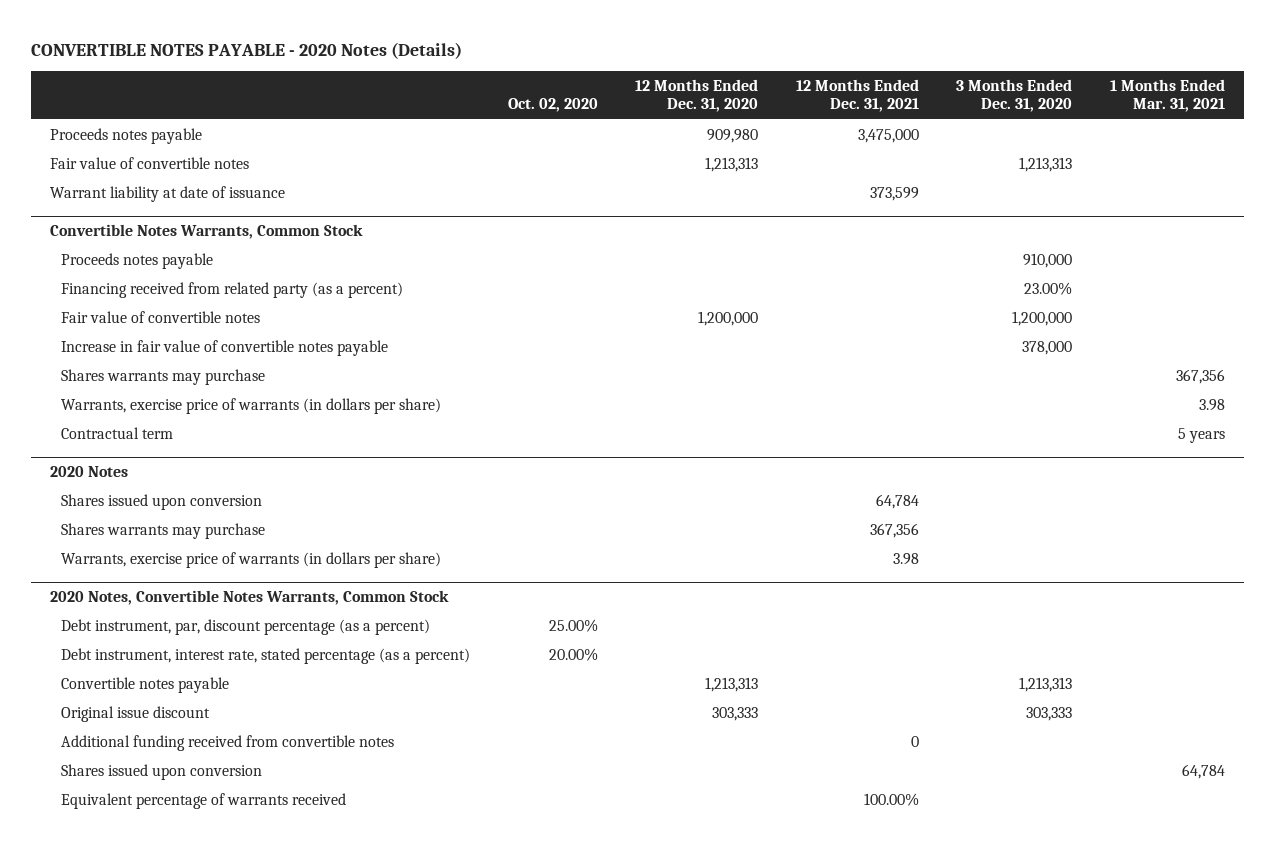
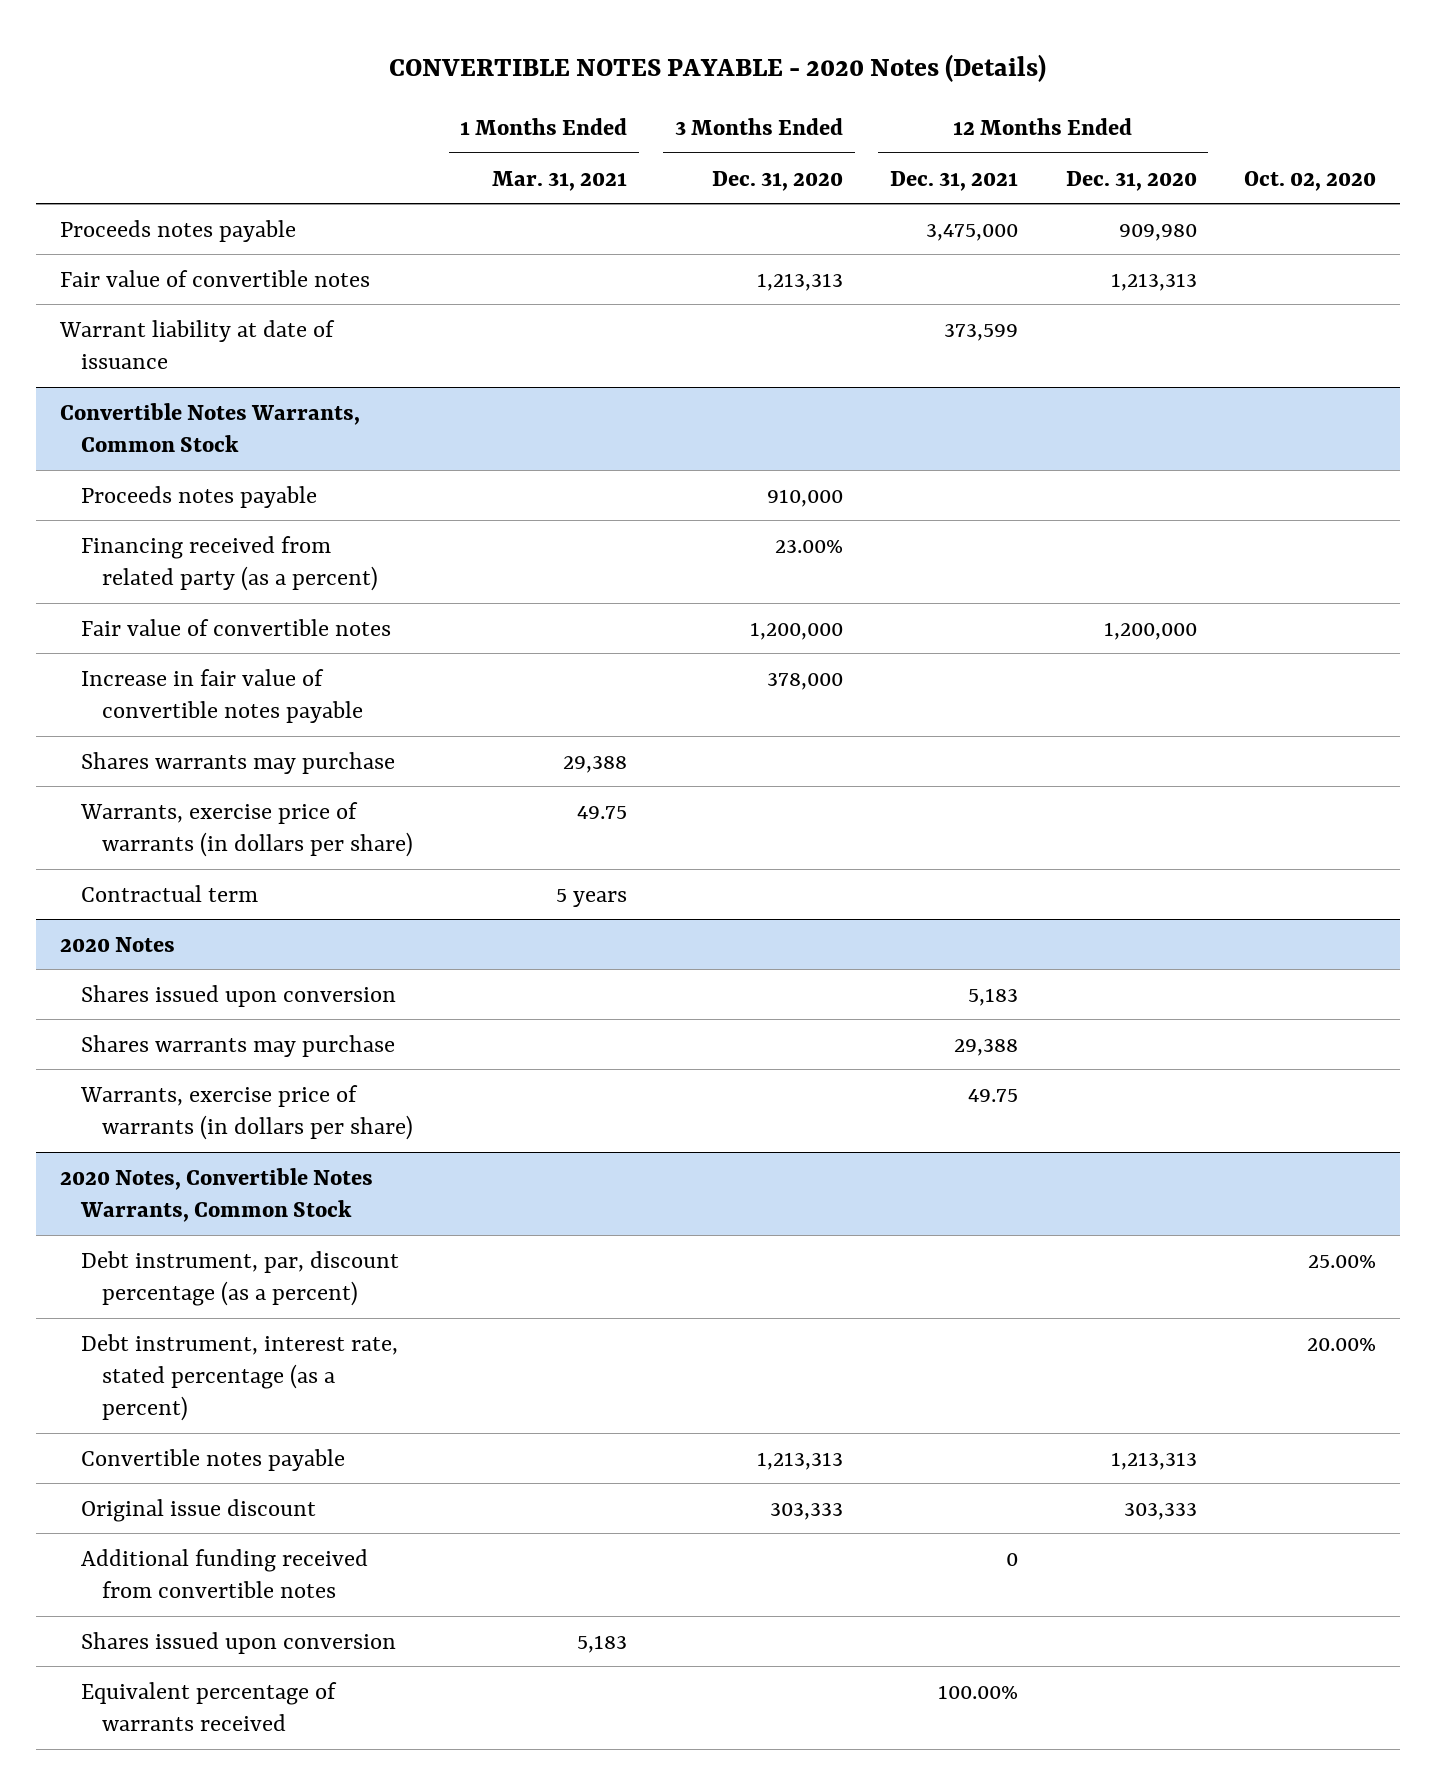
[1175,368,1225,384] 367,356 -> [563,755,628,773] 29,388
[1198,398,1225,411] 3.98 -> [577,805,628,819] 49.75
[875,493,919,509] 64,784 -> [968,987,1019,1006] 5,183
[869,522,919,538] 367,356 -> [954,1038,1019,1056] 29,388
[892,552,919,565] 3.98 -> [968,1088,1019,1102] 49.75
[1181,763,1225,779] 64,784 -> [577,1634,628,1653] 5,183

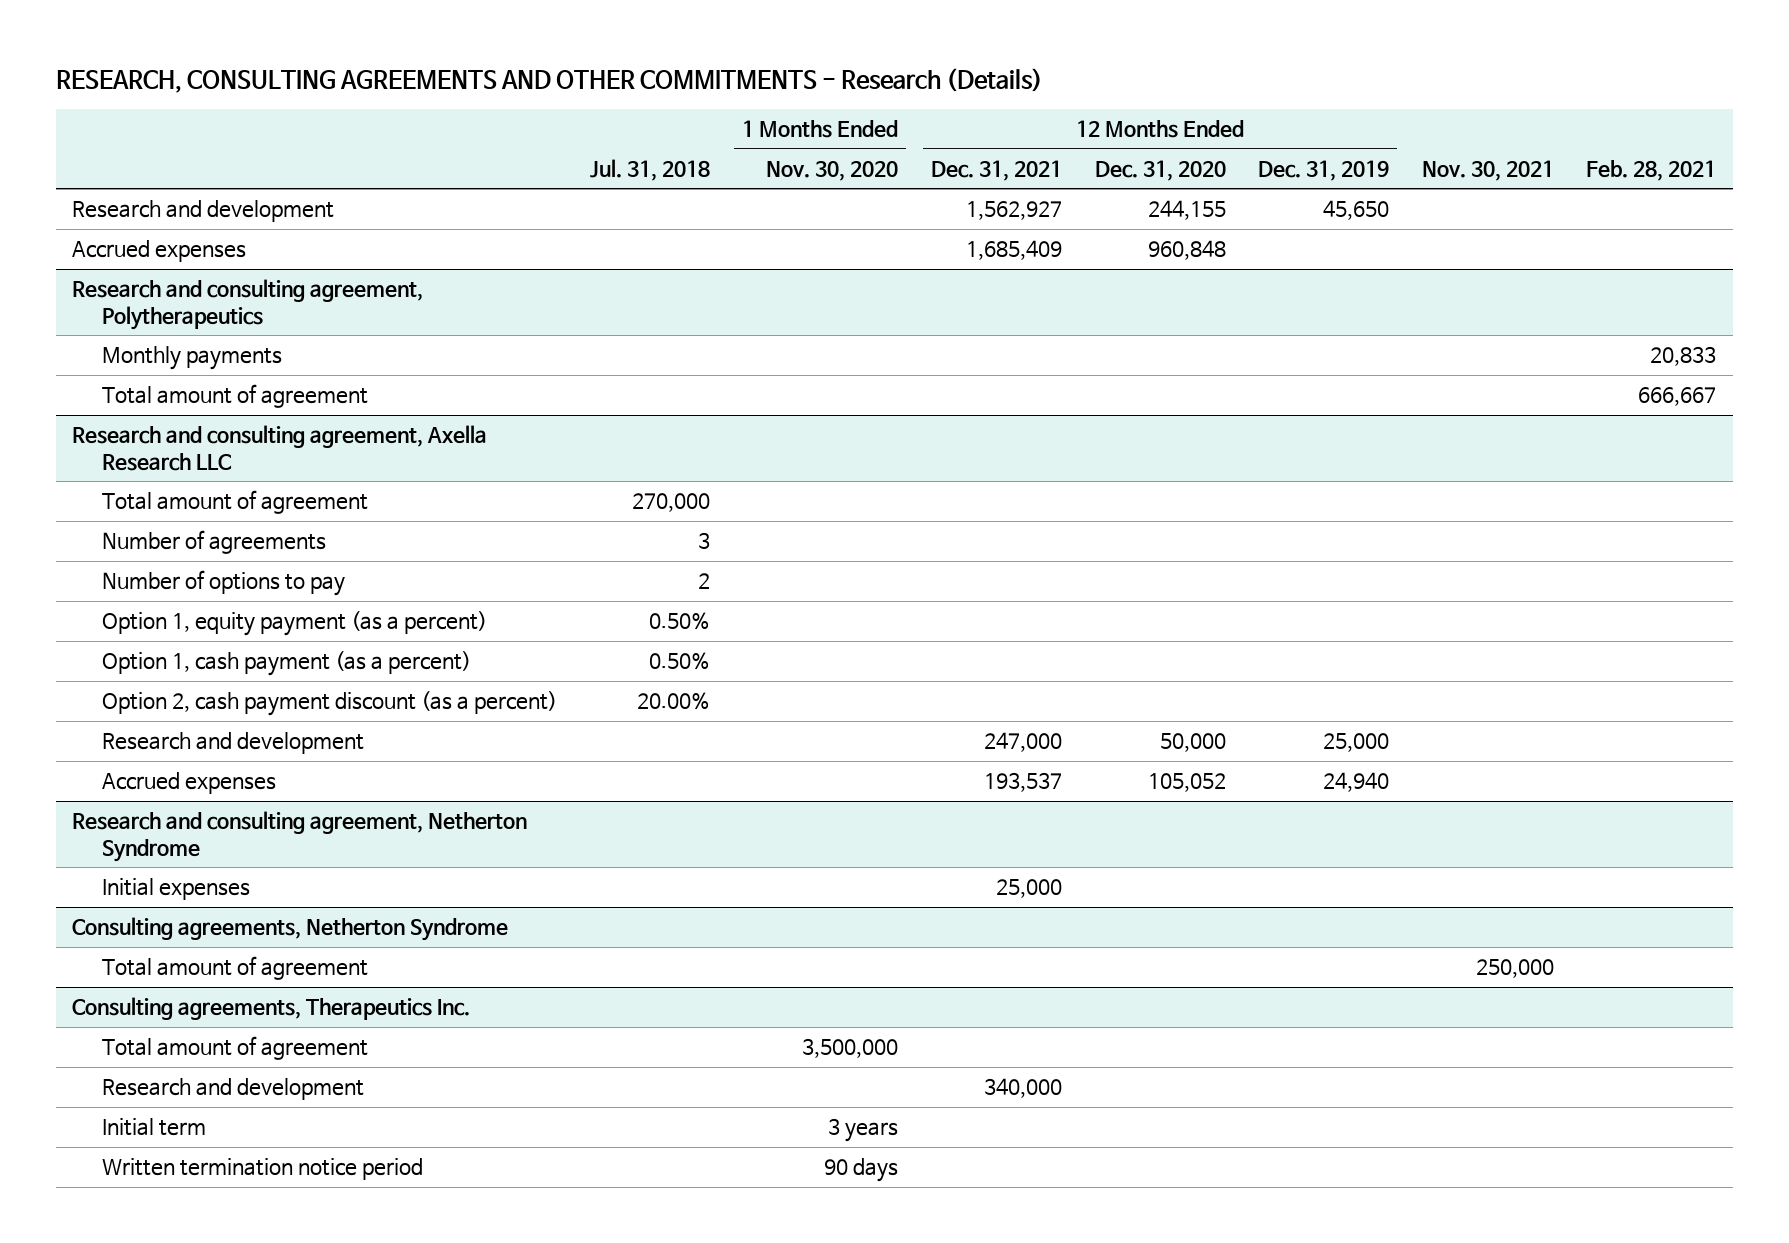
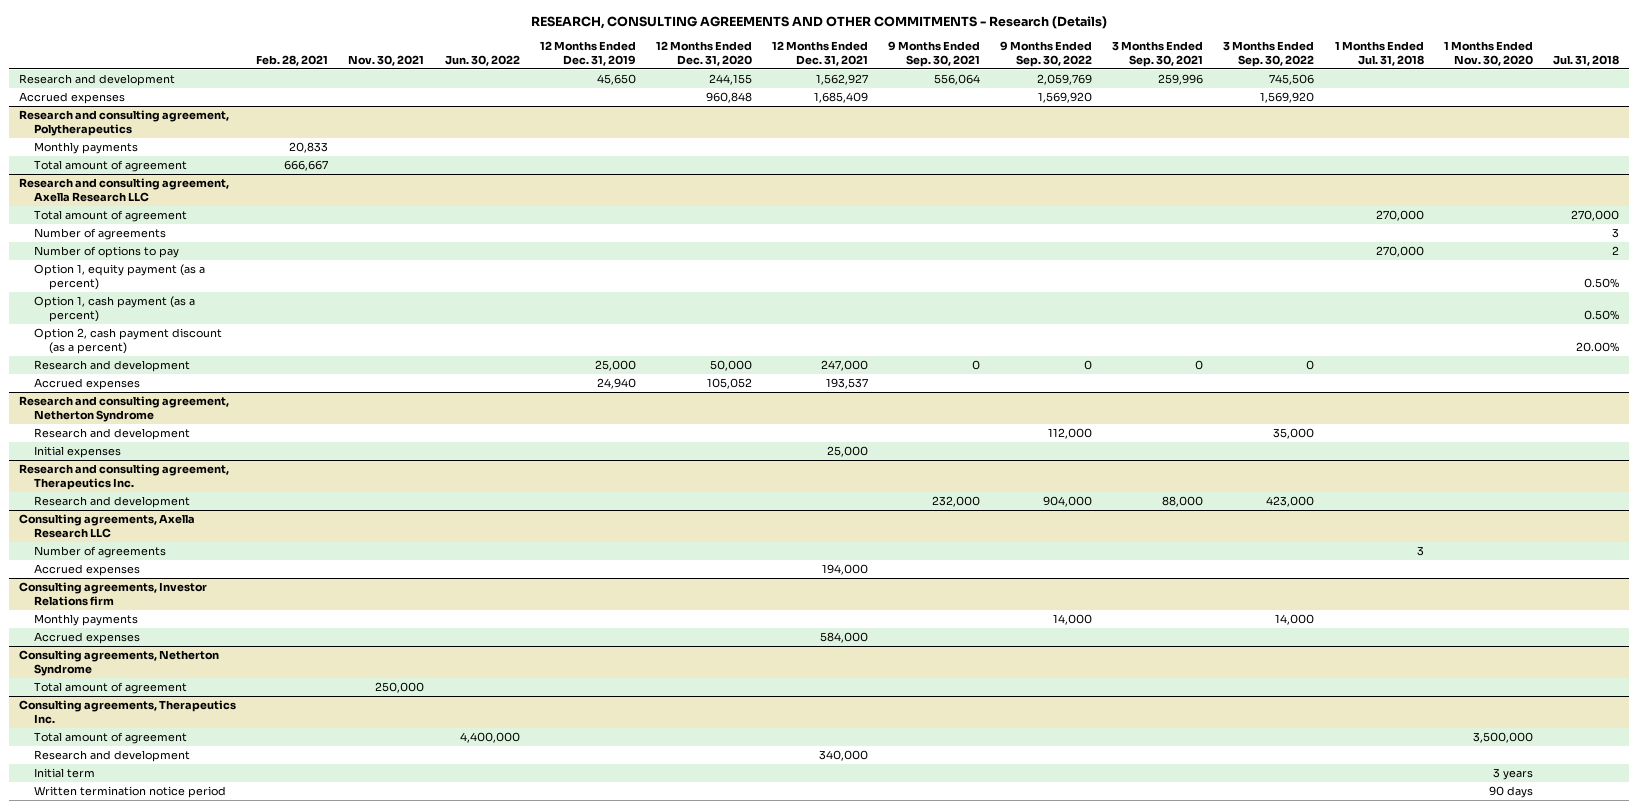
none -> [444,55,520,67] Jun. 30, 2022
none -> [888,41,981,68] 9 Months Ended Sep. 30, 2021
none -> [1000,41,1093,68] 9 Months Ended Sep. 30, 2022
none -> [1112,41,1204,68] 3 Months Ended Sep. 30, 2021
none -> [1223,41,1315,68] 3 Months Ended Sep. 30, 2022
none -> [1334,41,1424,67] 1 Months Ended Jul. 31, 2018
none -> [34,427,191,440] Research and development
none -> [19,463,230,490] Research and consulting agreement, Therapeutics Inc.
none -> [34,495,191,508] Research and development
none -> [19,513,196,538] Consulting agreements, Axella Research LLC
none -> [34,545,167,558] Number of agreements
none -> [34,563,141,576] Accrued expenses
none -> [19,581,208,606] Consulting agreements, Investor Relations firm
none -> [34,613,139,626] Monthly payments
none -> [34,631,141,644] Accrued expenses

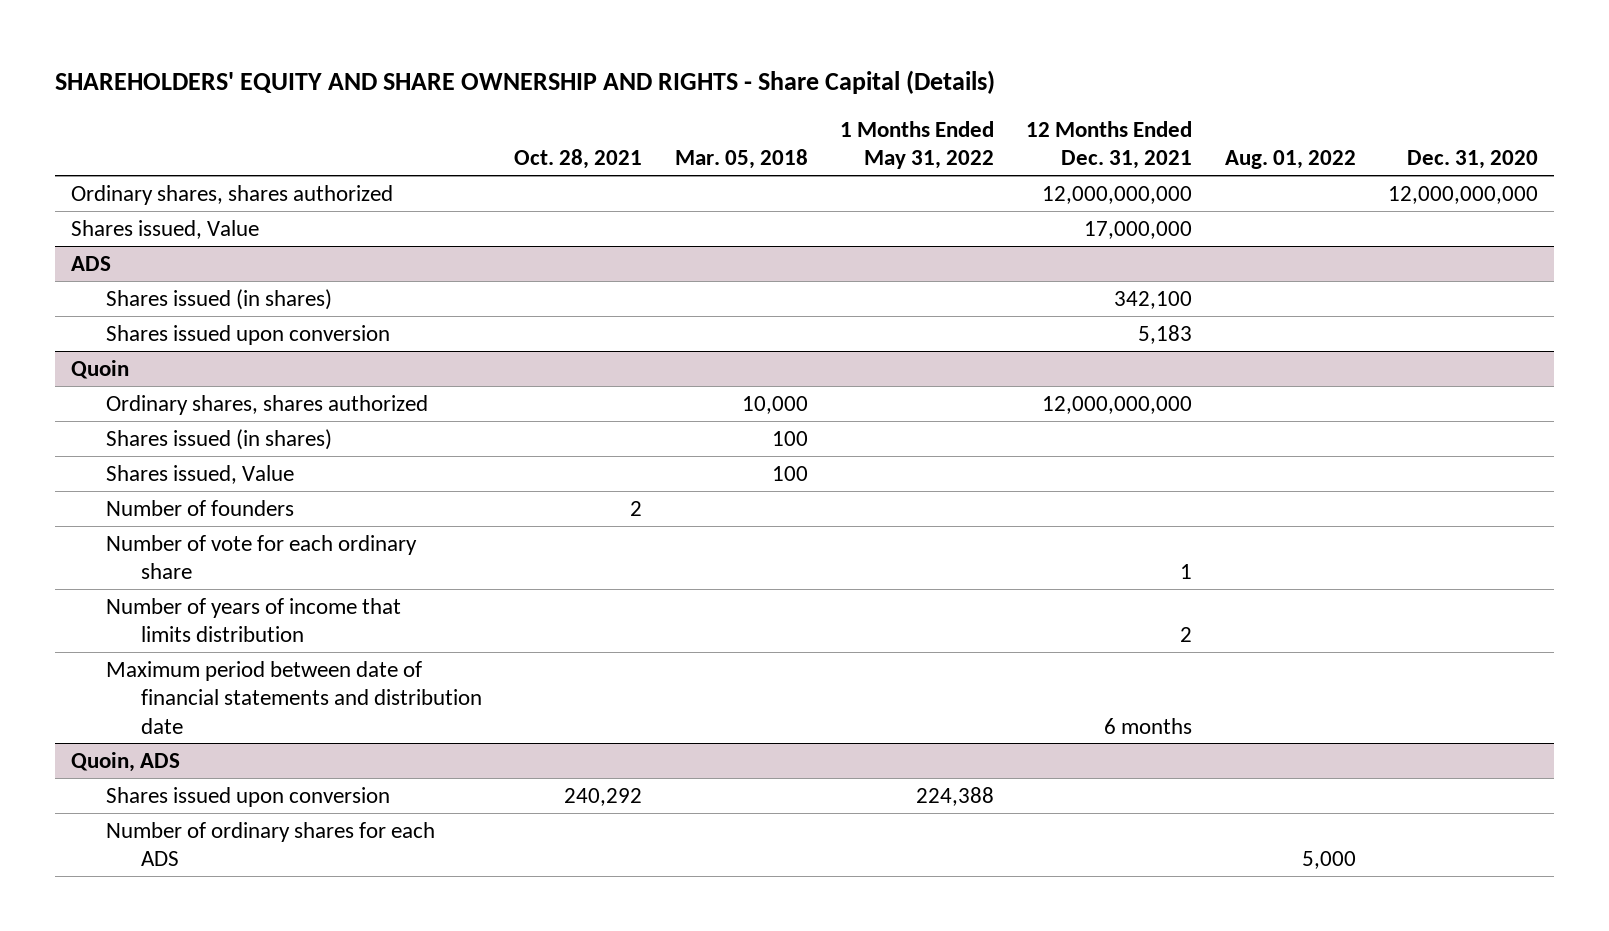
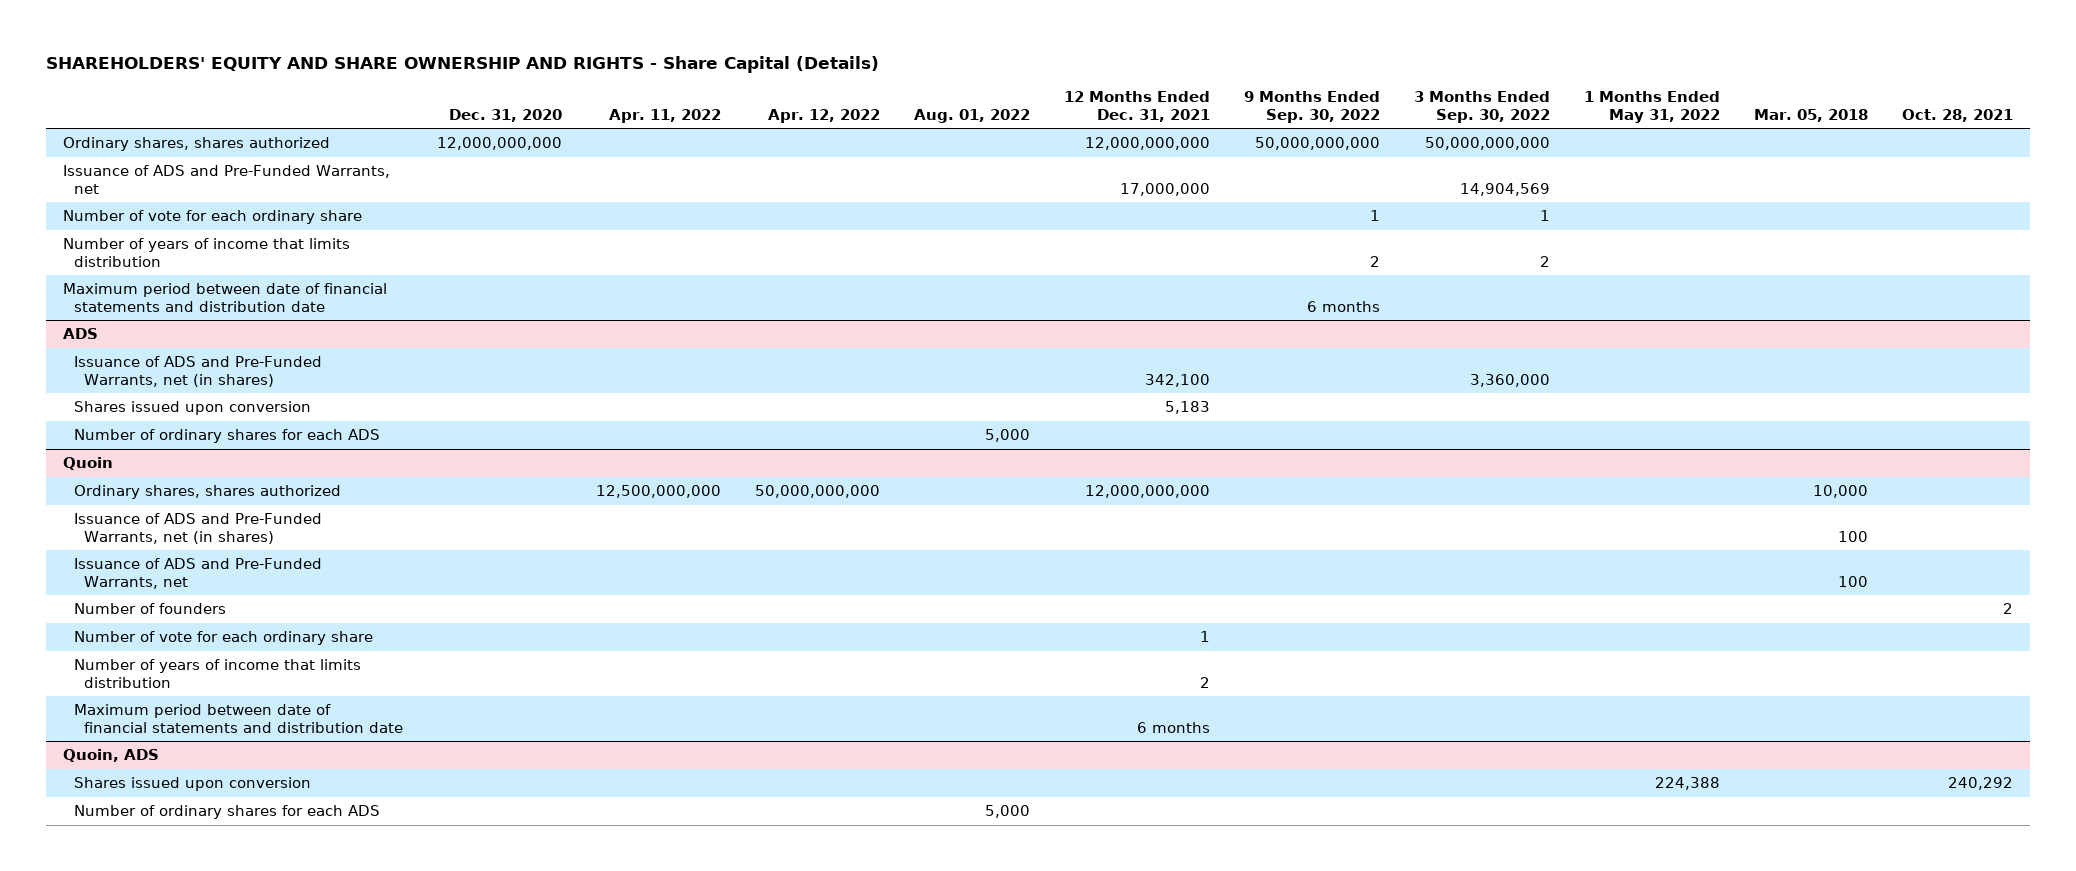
none -> [609,108,722,123] Apr. 11, 2022
none -> [768,108,881,123] Apr. 12, 2022
none -> [1244,91,1381,123] 9 Months Ended Sep. 30, 2022
none -> [1414,91,1551,123] 3 Months Ended Sep. 30, 2022
[71,219,260,239] Shares issued, Value -> [63,165,391,194] Issuance of ADS and Pre-Funded Warrants, net
none -> [63,210,363,225] Number of vote for each ordinary share
none -> [63,238,351,267] Number of years of income that limits distribution
none -> [63,283,388,312] Maximum period between date of financial statements and distribution date
[105,288,332,310] Shares issued (in shares) -> [73,356,322,387] Issuance of ADS and Pre-Funded Warrants, net (in shares)
none -> [73,429,380,444] Number of ordinary shares for each ADS
[105,428,332,450] Shares issued (in shares) -> [73,513,322,544] Issuance of ADS and Pre-Funded Warrants, net (in shares)
[105,464,294,484] Shares issued, Value -> [73,558,322,589] Issuance of ADS and Pre-Funded Warrants, net

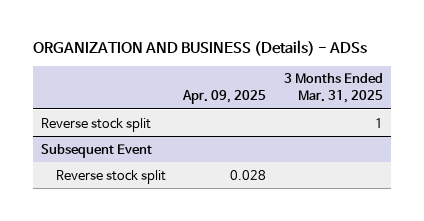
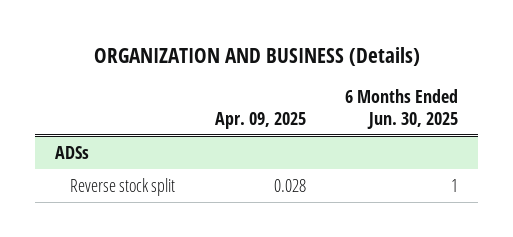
[32,39,367,56] ORGANIZATION AND BUSINESS (Details) - ADSs -> [93,46,420,66] ORGANIZATION AND BUSINESS (Details)
[283,73,383,104] 3 Months Ended Mar. 31, 2025 -> none
none -> [345,89,459,129] 6 Months Ended Jun. 30, 2025
[41,117,152,132] Reverse stock split -> none
[41,143,153,158] Subsequent Event -> [55,145,90,159] ADSs

